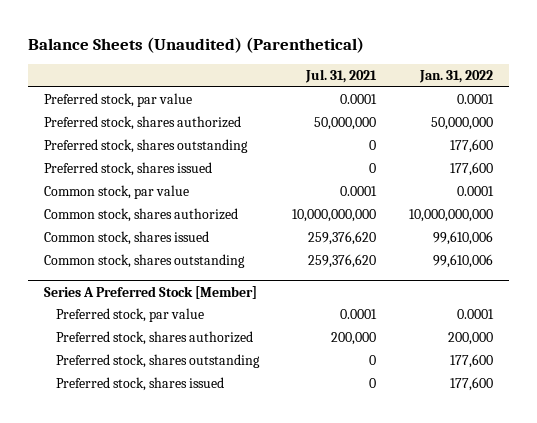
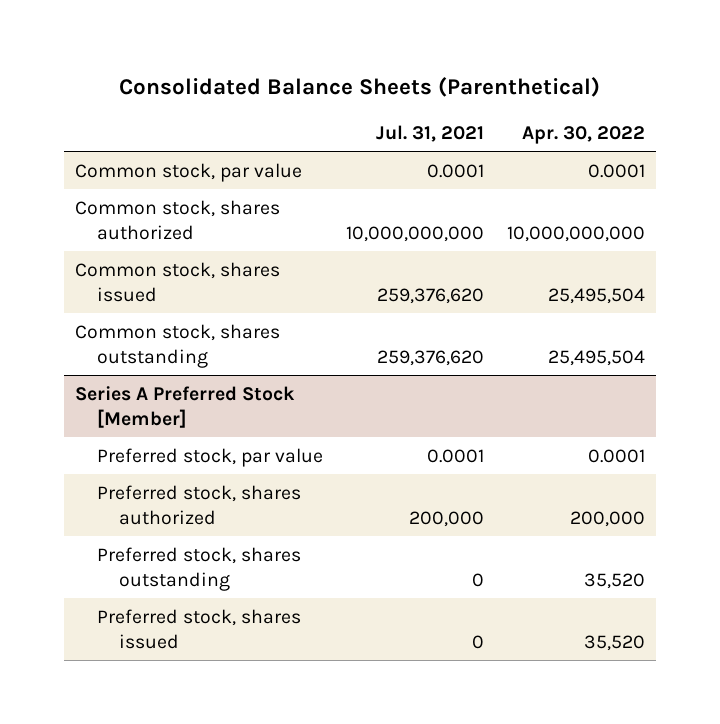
[27,36,364,53] Balance Sheets (Unaudited) (Parenthetical) -> [119,77,601,98] Consolidated Balance Sheets (Parenthetical)
[418,70,493,84] Jan. 31, 2022 -> none
none -> [521,125,645,144] Apr. 30, 2022
[44,93,193,108] Preferred stock, par value -> none
[44,116,242,131] Preferred stock, shares authorized -> none
[44,139,249,154] Preferred stock, shares outstanding -> none
[44,162,213,177] Preferred stock, shares issued -> none

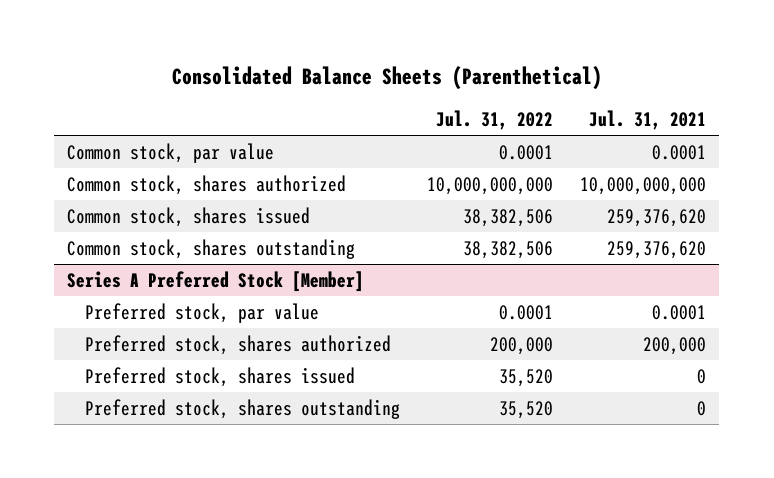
[521,125,645,144] Apr. 30, 2022 -> none
none -> [436,110,554,131] Jul. 31, 2022
[97,546,302,591] Preferred stock, shares outstanding -> [85,398,401,419] Preferred stock, shares outstanding

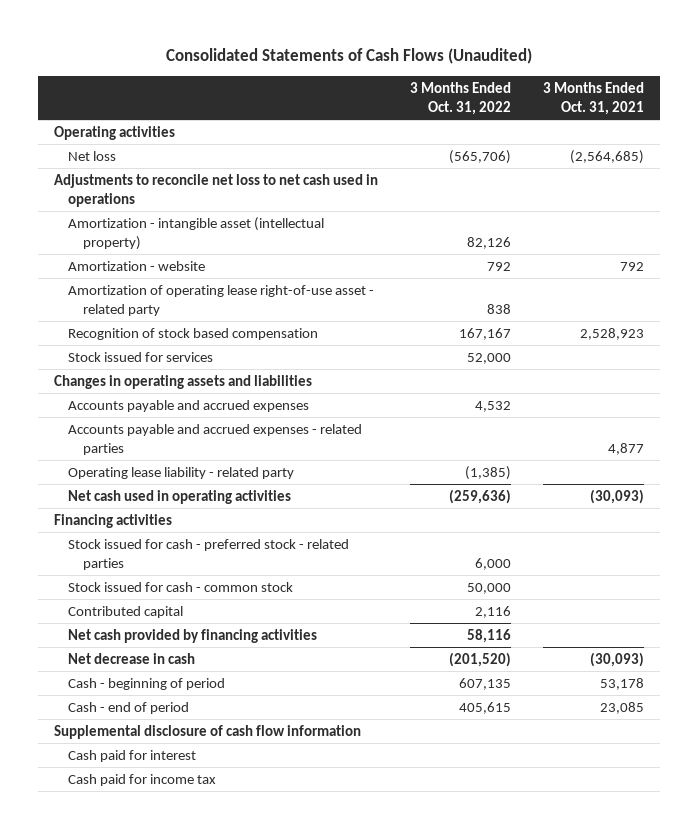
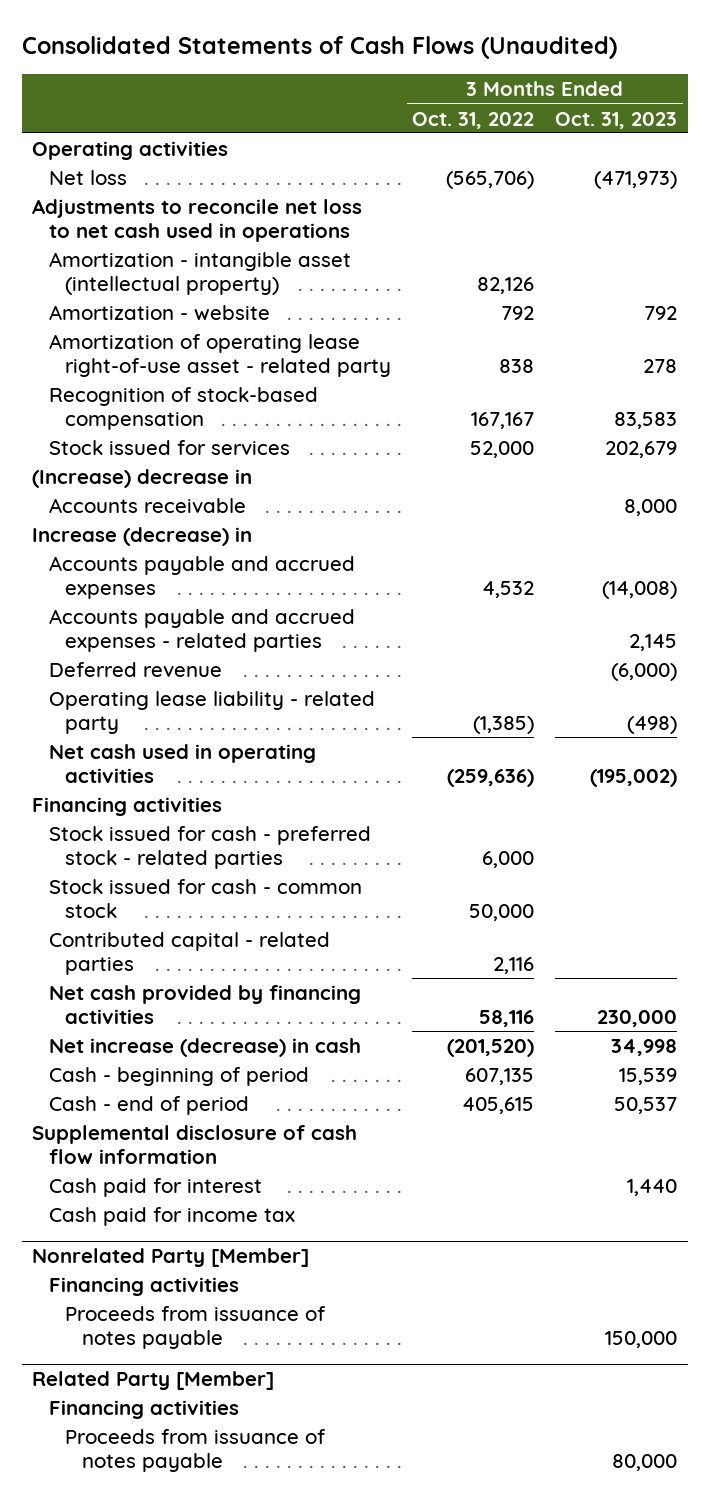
[543,81,645,116] 3 Months Ended Oct. 31, 2021 -> none
none -> [555,111,678,129] Oct. 31, 2023
[68,327,319,340] Recognition of stock based compensation -> [48,386,318,431] Recognition of stock-based compensation
[54,374,313,389] Changes in operating assets and liabilities -> none
none -> [32,468,253,488] (Increase) decrease in
none -> [48,497,246,513] Accounts receivable
none -> [32,526,253,546] Increase (decrease) in
none -> [48,661,222,677] Deferred revenue
[68,605,184,618] Contributed capital -> [48,931,330,976] Contributed capital - related parties
[68,652,196,664] Net decrease in cash -> [48,1037,361,1057] Net increase (decrease) in cash
none -> [32,1248,310,1268] Nonrelated Party [Member]
none -> [48,1276,239,1296] Financing activities
none -> [65,1305,327,1350] Proceeds from issuance of notes payable
none -> [32,1371,275,1391] Related Party [Member]
none -> [48,1399,239,1419] Financing activities
none -> [65,1428,327,1473] Proceeds from issuance of notes payable

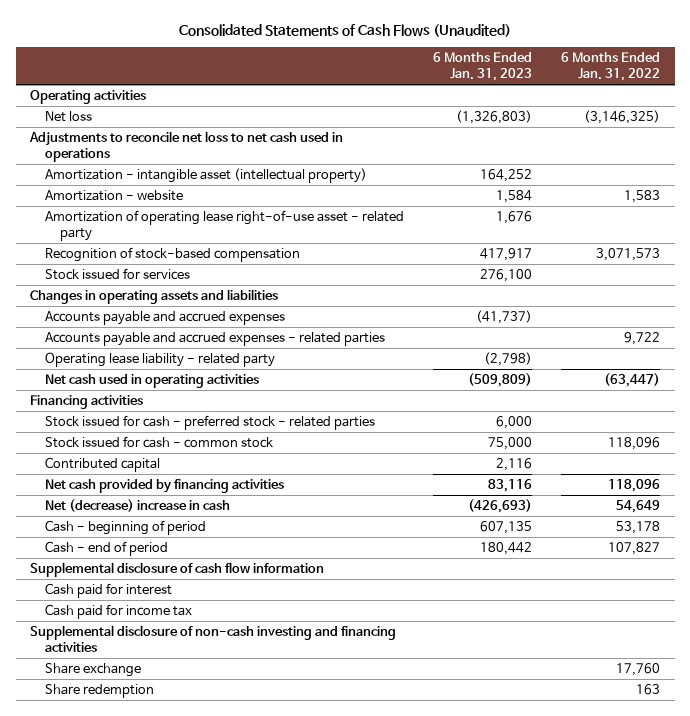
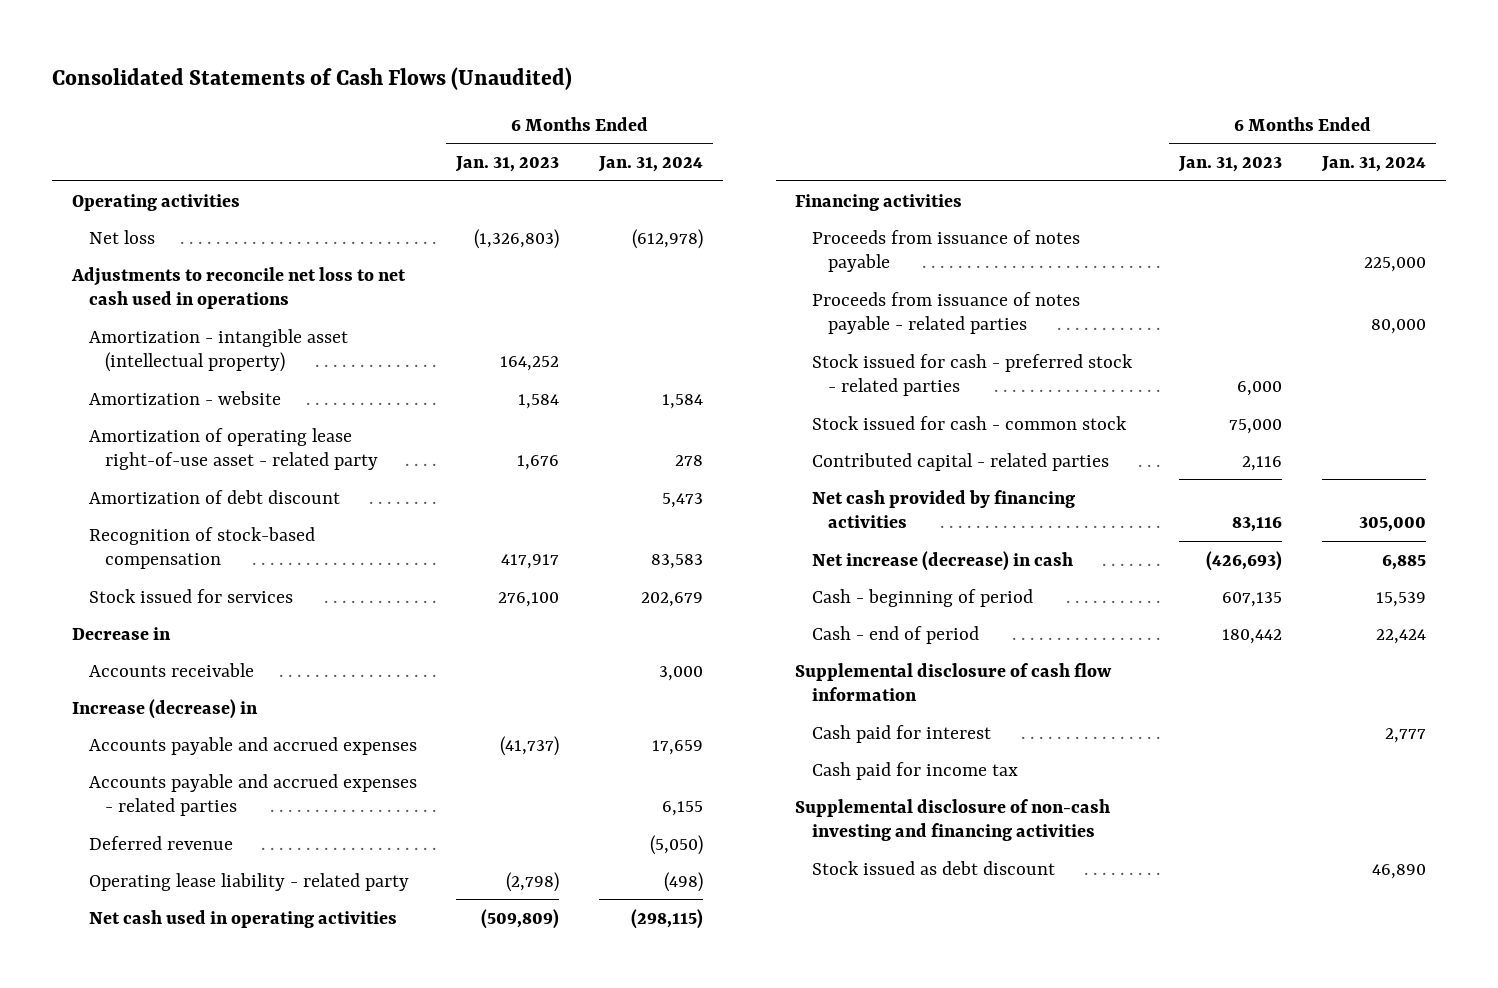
[561,52,661,82] 6 Months Ended Jan. 31, 2022 -> none
none -> [597,156,703,173] Jan. 31, 2024
none -> [88,489,340,504] Amortization of debt discount
[30,289,279,305] Changes in operating assets and liabilities -> none
none -> [72,626,172,640] Decrease in
none -> [88,662,254,677] Accounts receivable
none -> [72,698,259,719] Increase (decrease) in
none -> [88,835,233,850] Deferred revenue
none -> [811,229,1080,273] Proceeds from issuance of notes payable
none -> [811,291,1080,335] Proceeds from issuance of notes payable - related parties
[44,457,160,473] Contributed capital -> [811,452,1109,471] Contributed capital - related parties
[44,499,230,513] Net (decrease) increase in cash -> [811,550,1073,571] Net increase (decrease) in cash
[44,663,141,678] Share exchange -> none
[44,684,154,699] Share redemption -> none
none -> [811,860,1055,875] Stock issued as debt discount

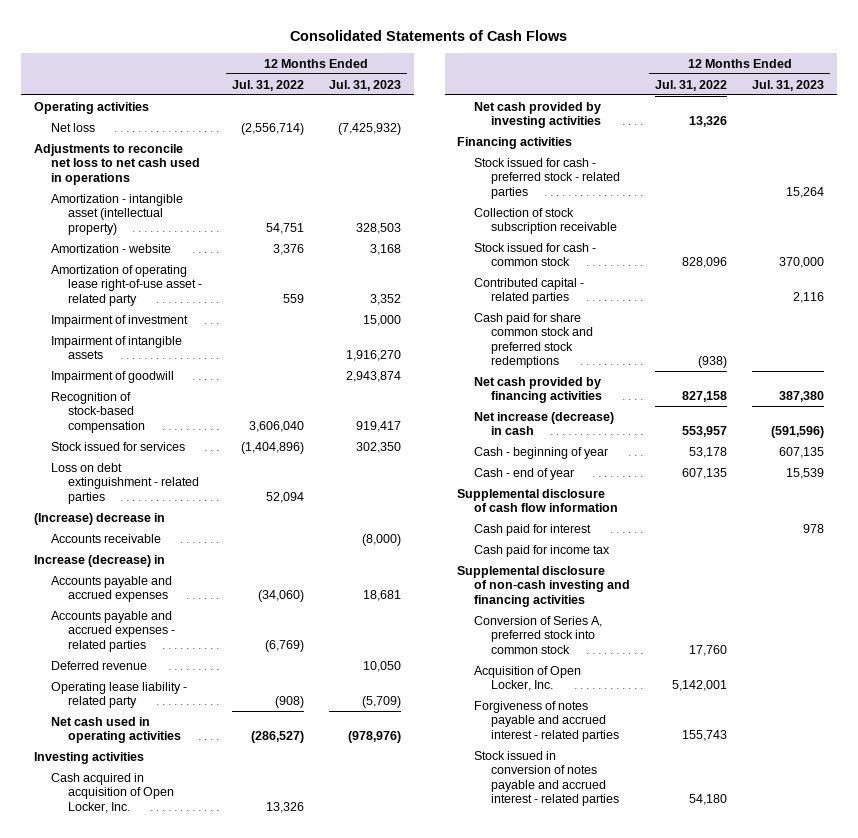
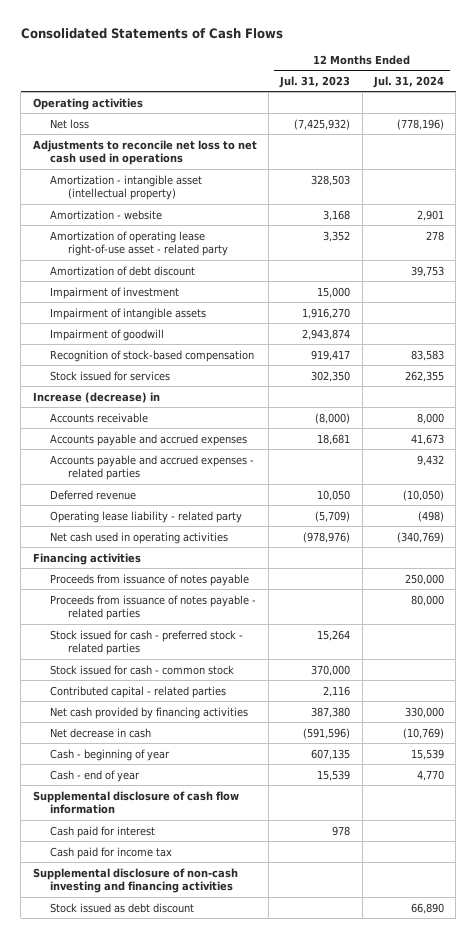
[231,79,304,91] Jul. 31, 2022 -> none
none -> [372,75,444,88] Jul. 31, 2024
none -> [50,265,196,276] Amortization of debt discount
[50,462,199,504] Loss on debt extinguishment - related parties -> none
[34,512,166,525] (Increase) decrease in -> none
[50,533,161,543] Accounts receivable -> [50,412,149,423] Accounts receivable
[34,751,145,764] Investing activities -> none
[50,772,174,813] Cash acquired in acquisition of Open Locker, Inc. -> none
[474,101,602,129] Net cash provided by investing activities -> none
none -> [50,573,250,586] Proceeds from issuance of notes payable
none -> [50,594,257,620] Proceeds from issuance of notes payable - related parties
[474,207,617,235] Collection of stock subscription receivable -> none
[474,312,593,369] Cash paid for share common stock and preferred stock redemptions -> none
[474,411,615,436] Net increase (decrease) in cash -> [50,727,152,738] Net decrease in cash
[474,615,603,654] Conversion of Series A, preferred stock into common stock -> none
[474,665,582,692] Acquisition of Open Locker, Inc. -> none
[474,700,619,742] Forgiveness of notes payable and accrued interest - related parties -> none
[474,750,619,807] Stock issued in conversion of notes payable and accrued interest - related parties -> [50,902,195,913] Stock issued as debt discount

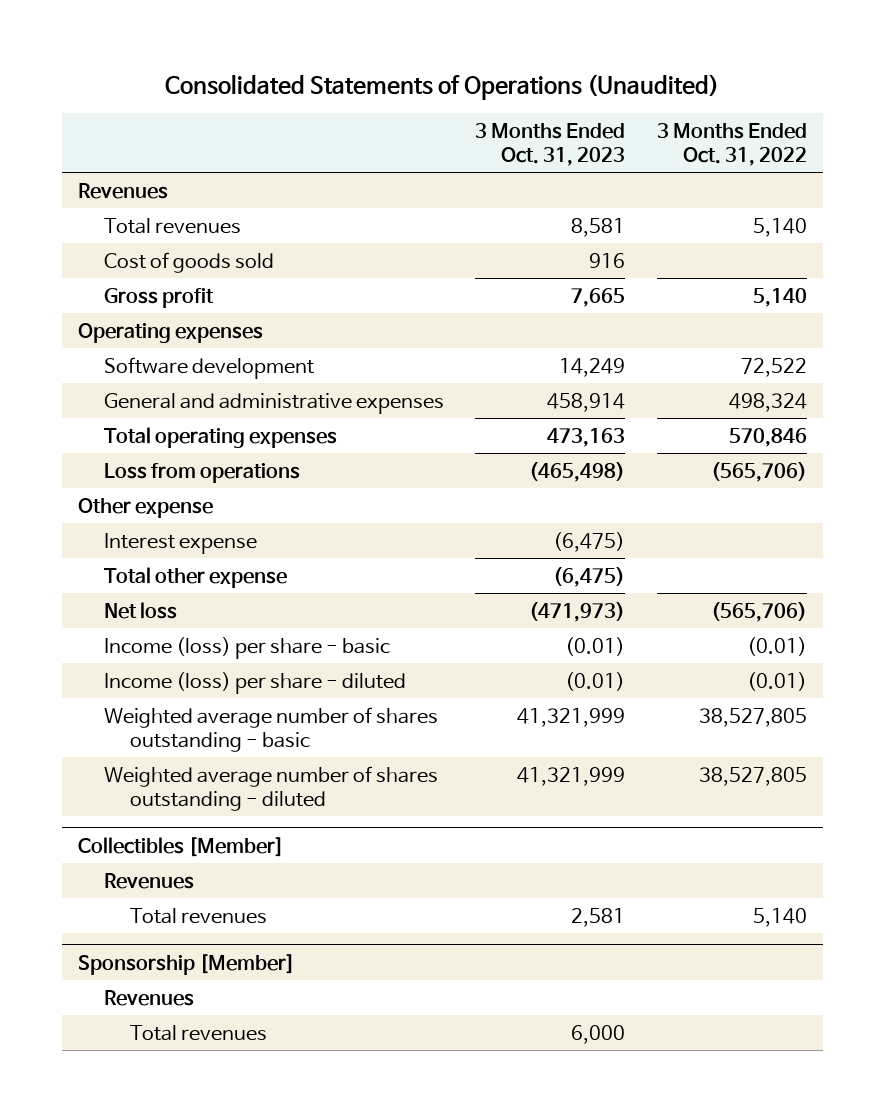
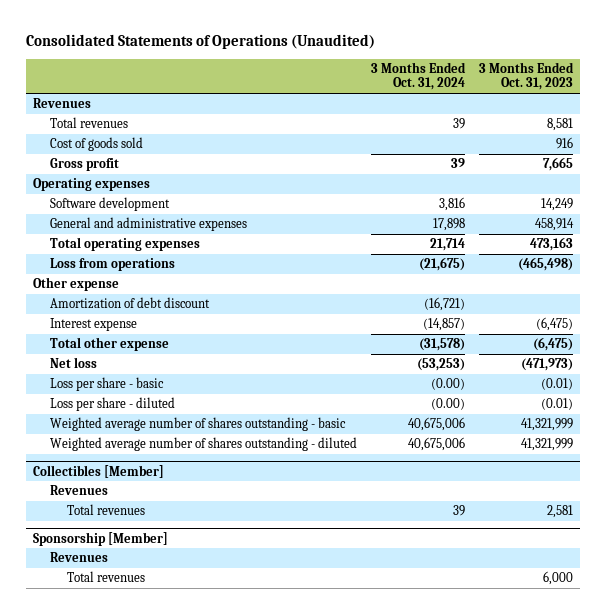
[656,122,807,166] 3 Months Ended Oct. 31, 2022 -> none
none -> [370,61,466,91] 3 Months Ended Oct. 31, 2024
none -> [50,297,211,310] Amortization of debt discount
[103,636,390,659] Income (loss) per share - basic -> [50,377,165,392] Loss per share - basic
[103,671,406,694] Income (loss) per share - diluted -> [50,397,176,412] Loss per share - diluted

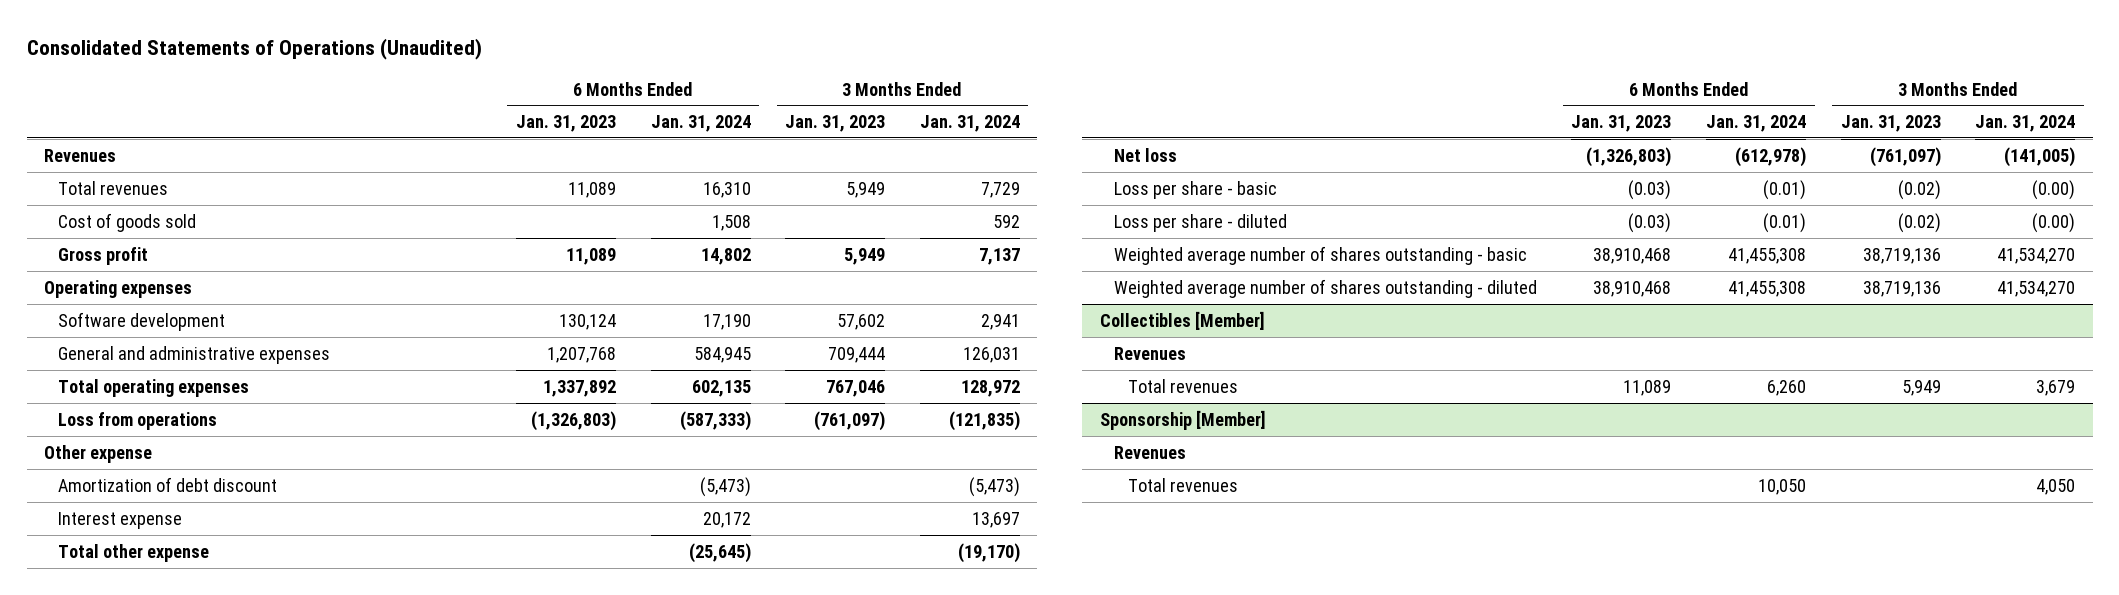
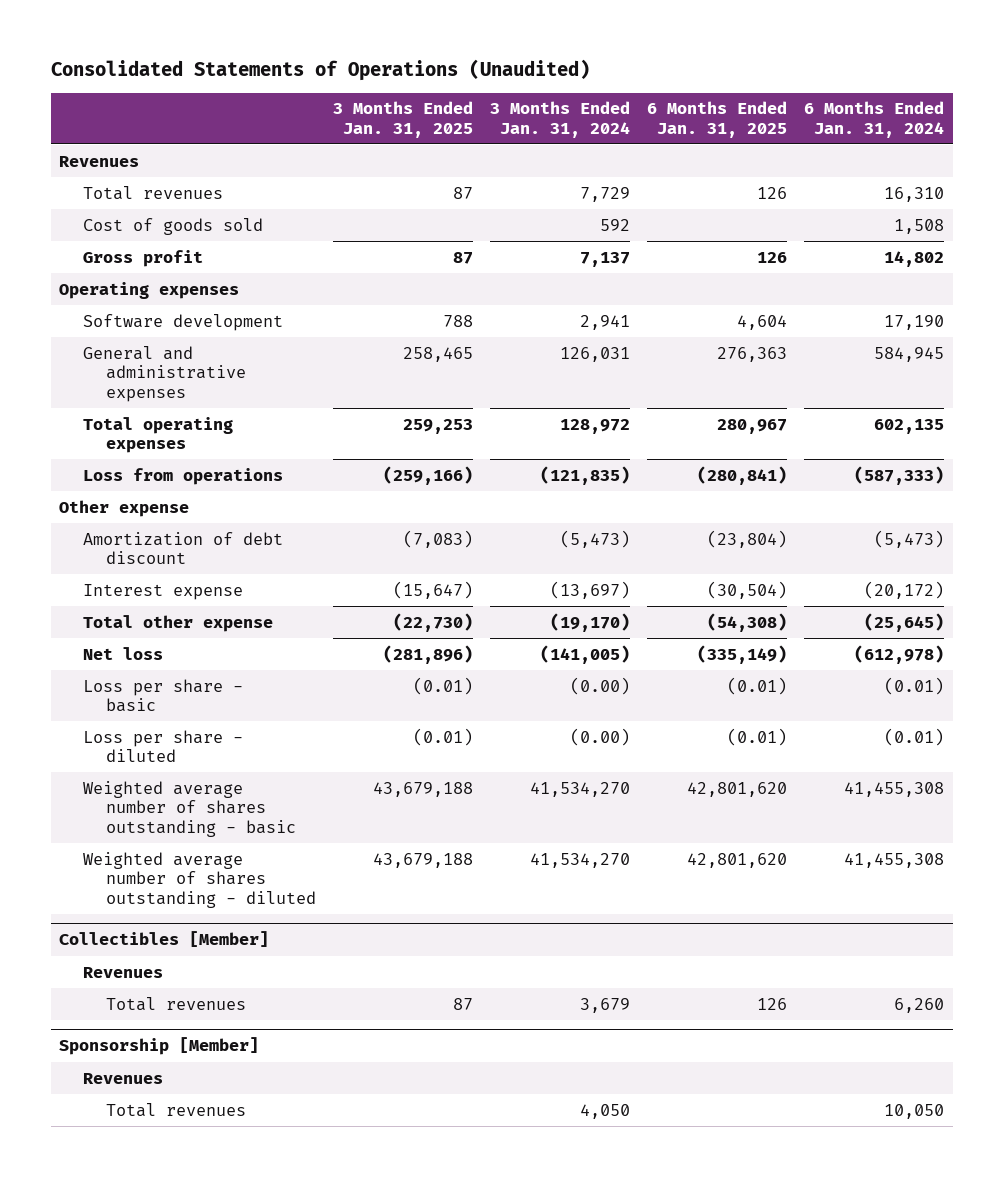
[515,115,616,133] Jan. 31, 2023 -> none
[785,115,886,133] Jan. 31, 2023 -> none
none -> [333,101,474,138] 3 Months Ended Jan. 31, 2025
none -> [647,101,788,138] 6 Months Ended Jan. 31, 2025
[702,511,751,528] 20,172 -> [864,580,945,599] (20,172)
[971,511,1020,528] 13,697 -> [550,580,631,599] (13,697)

